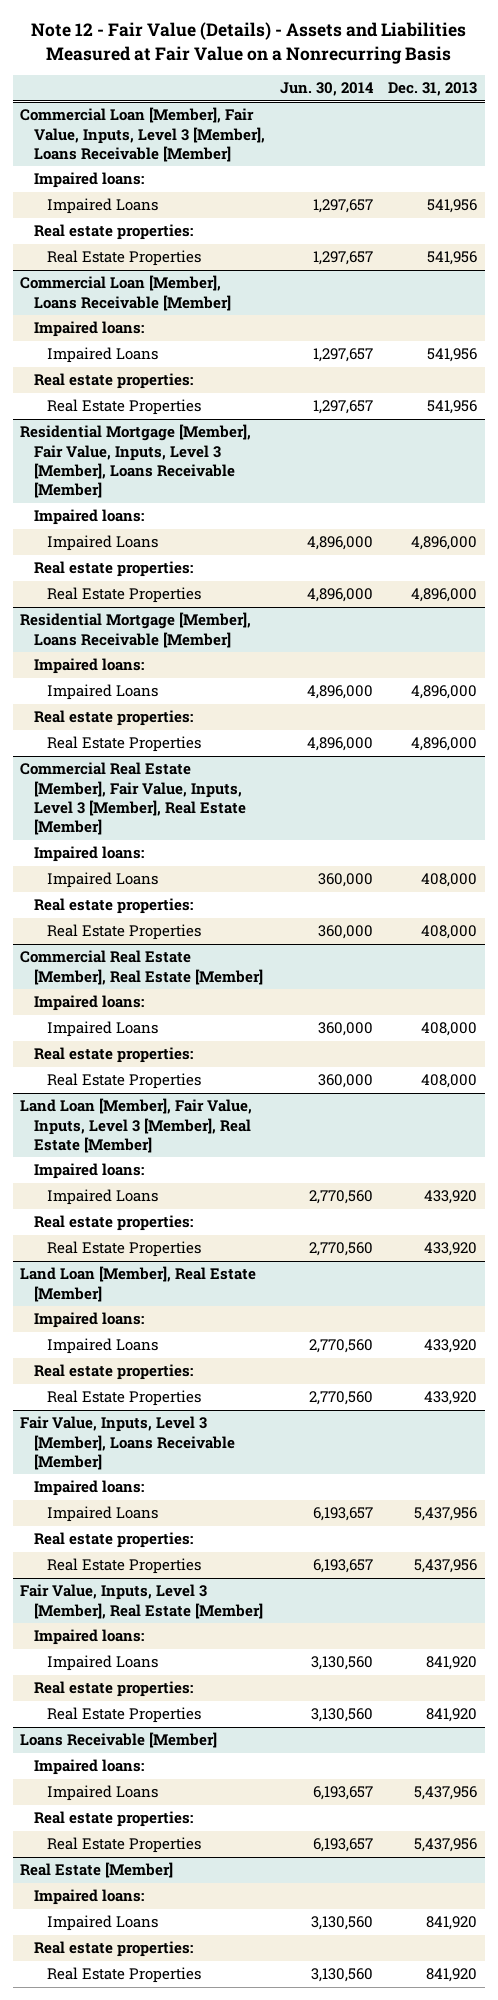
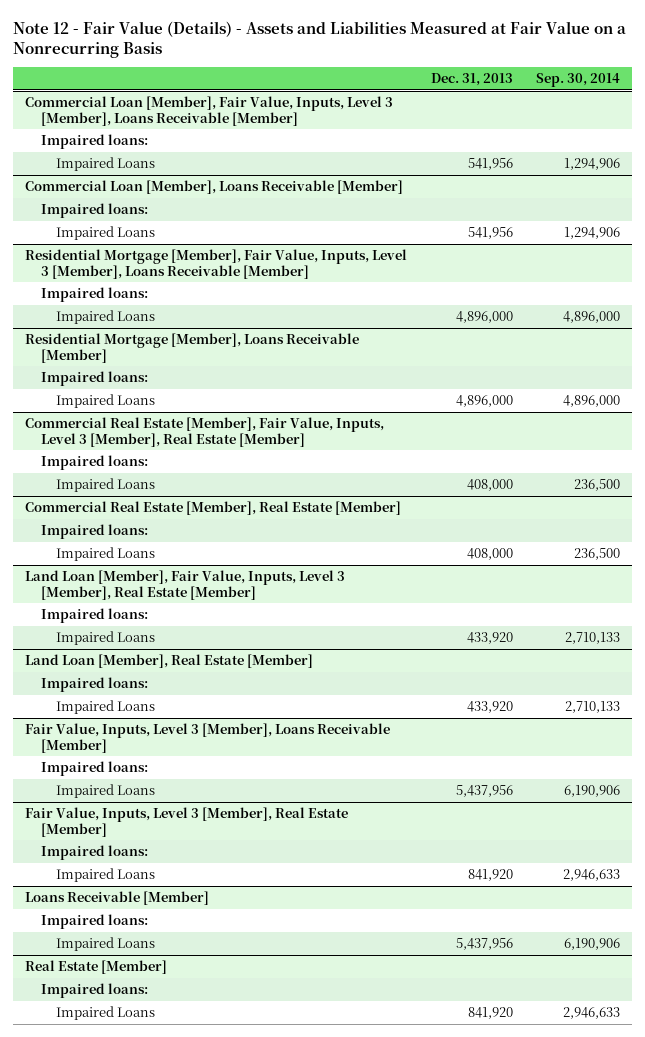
[280,82,375,97] Jun. 30, 2014 -> none
none -> [536,73,621,88] Sep. 30, 2014
[33,224,193,241] Real estate properties: -> none
[47,250,202,267] Real Estate Properties -> none
[33,373,193,390] Real estate properties: -> none
[47,399,202,416] Real Estate Properties -> none
[33,561,193,578] Real estate properties: -> none
[47,587,202,604] Real Estate Properties -> none
[33,710,193,727] Real estate properties: -> none
[47,736,202,753] Real Estate Properties -> none
[33,898,193,915] Real estate properties: -> none
[47,924,202,941] Real Estate Properties -> none
[33,1047,193,1064] Real estate properties: -> none
[47,1073,202,1090] Real Estate Properties -> none
[33,1215,193,1232] Real estate properties: -> none
[47,1241,202,1258] Real Estate Properties -> none
[33,1364,193,1381] Real estate properties: -> none
[47,1390,202,1407] Real Estate Properties -> none
[33,1532,193,1549] Real estate properties: -> none
[47,1558,202,1575] Real Estate Properties -> none
[33,1681,193,1698] Real estate properties: -> none
[47,1707,202,1724] Real Estate Properties -> none
[33,1811,193,1828] Real estate properties: -> none
[47,1837,202,1854] Real Estate Properties -> none
[33,1941,193,1958] Real estate properties: -> none
[47,1967,202,1984] Real Estate Properties -> none

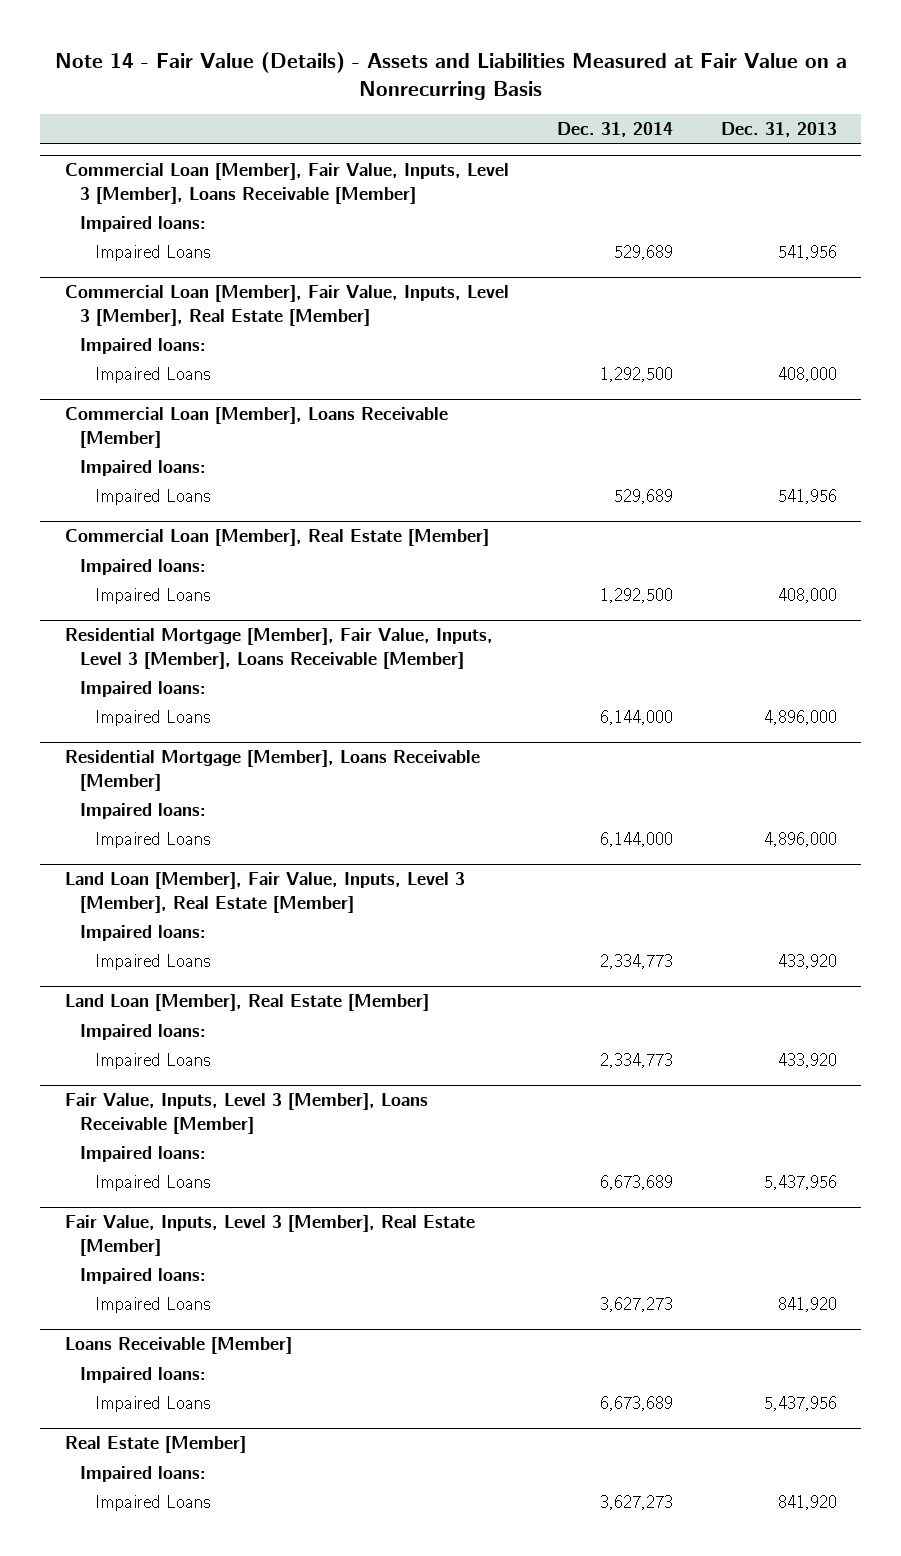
[13,20,627,58] Note 12 - Fair Value (Details) - Assets and Liabilities Measured at Fair Value on a Nonrecurring Basis -> [54,52,847,101] Note 14 - Fair Value (Details) - Assets and Liabilities Measured at Fair Value on a Nonrecurring Basis
[536,73,621,88] Sep. 30, 2014 -> none
none -> [556,121,673,137] Dec. 31, 2014
none -> [64,285,509,326] Commercial Loan [Member], Fair Value, Inputs, Level 3 [Member], Real Estate [Member]
none -> [79,337,206,354] Impaired loans:
none -> [95,366,211,383] Impaired Loans
none -> [64,529,489,547] Commercial Loan [Member], Real Estate [Member]
none -> [79,558,206,575] Impaired loans:
none -> [95,587,211,604] Impaired Loans
[25,417,385,447] Commercial Real Estate [Member], Fair Value, Inputs, Level 3 [Member], Real Estate [Member] -> none
[40,455,148,471] Impaired loans: -> none
[56,478,156,493] Impaired Loans -> none
[25,501,402,516] Commercial Real Estate [Member], Real Estate [Member] -> none
[40,524,148,540] Impaired loans: -> none
[56,547,156,562] Impaired Loans -> none

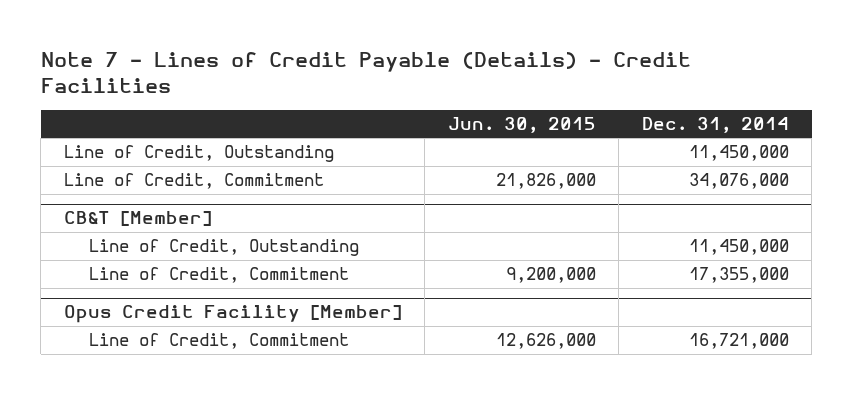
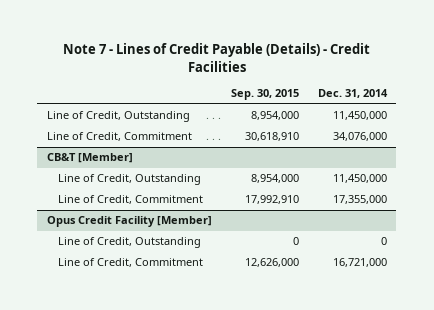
[447,116,596,133] Jun. 30, 2015 -> none
none -> [230,89,299,101] Sep. 30, 2015
none -> [58,237,202,249] Line of Credit, Outstanding

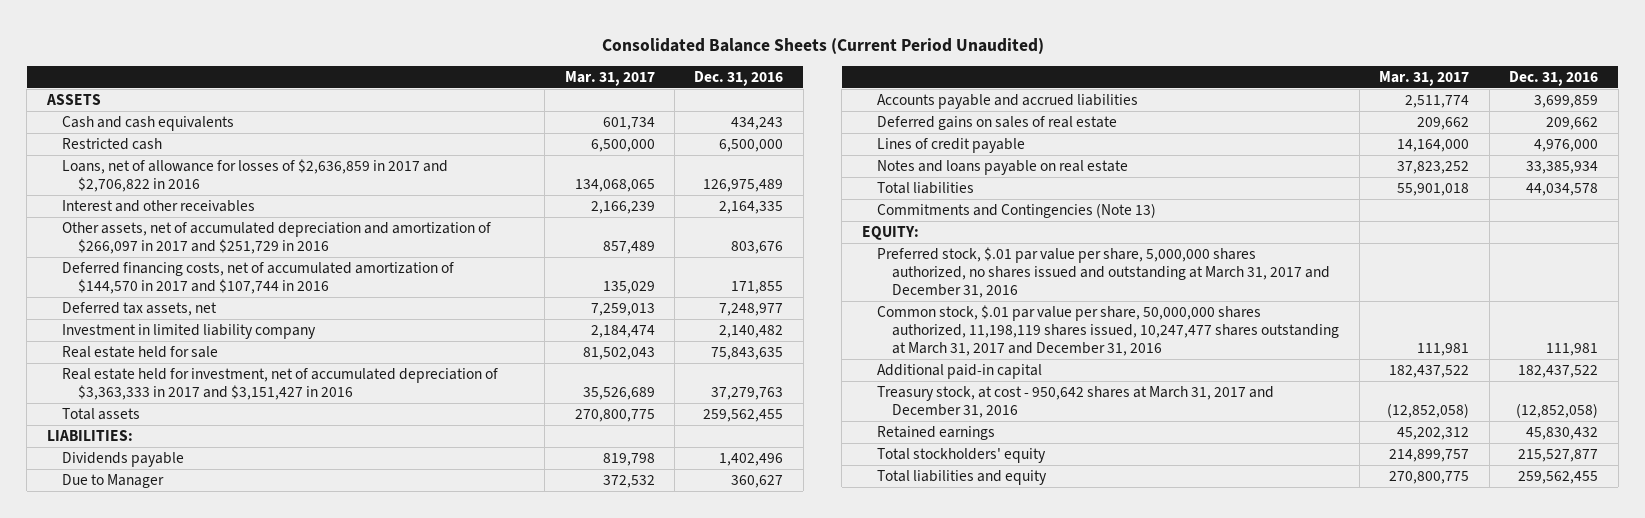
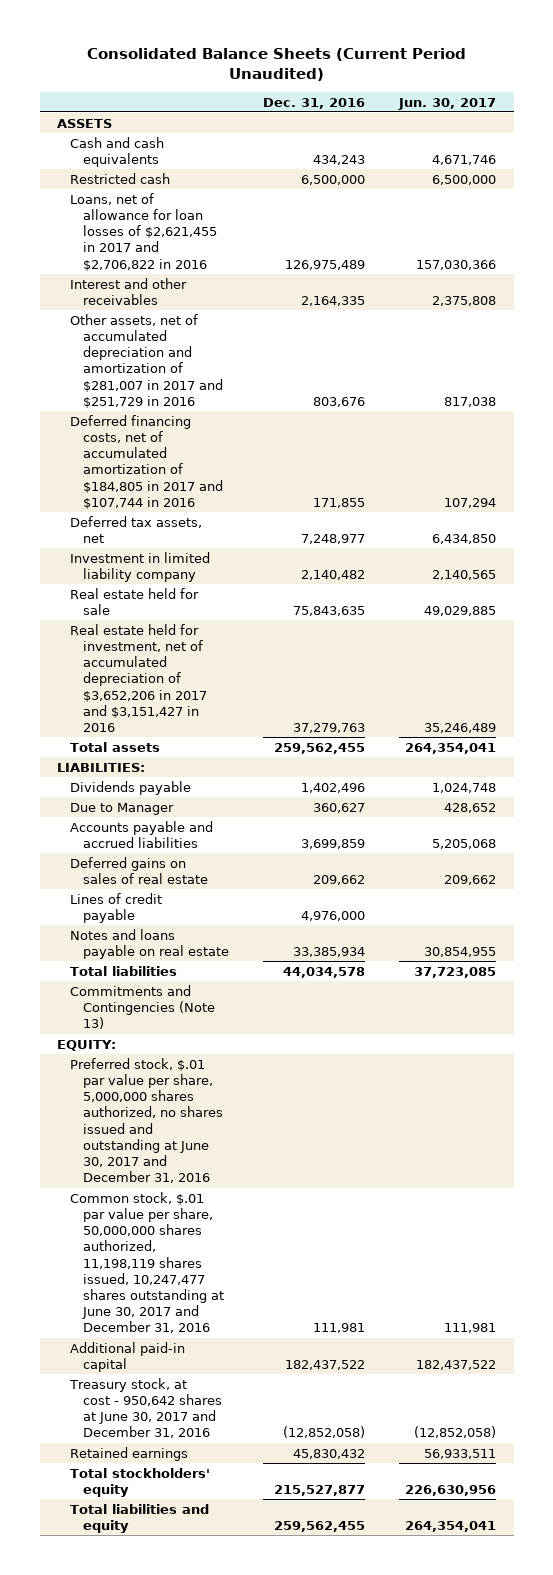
[564,71,655,87] Mar. 31, 2017 -> none
none -> [398,97,497,110] Jun. 30, 2017
[62,159,449,192] Loans, net of allowance for losses of $2,636,859 in 2017 and $2,706,822 in 2016 -> [69,192,217,271] Loans, net of allowance for loan losses of $2,621,455 in 2017 and $2,706,822 in 2016
[62,222,492,254] Other assets, net of accumulated depreciation and amortization of $266,097 in 2017 and $251,729 in 2016 -> [69,313,223,408] Other assets, net of accumulated depreciation and amortization of $281,007 in 2017 and $251,729 in 2016
[62,262,455,294] Deferred financing costs, net of accumulated amortization of $144,570 in 2017 and $107,744 in 2016 -> [69,414,223,509] Deferred financing costs, net of accumulated amortization of $184,805 in 2017 and $107,744 in 2016
[62,368,499,400] Real estate held for investment, net of accumulated depreciation of $3,363,333 in 2017 and $3,151,427 in 2016 -> [69,623,207,733] Real estate held for investment, net of accumulated depreciation of $3,652,206 in 2017 and $3,151,427 in 2016
[876,247,1331,298] Preferred stock, $.01 par value per share, 5,000,000 shares authorized, no shares issued and outstanding at March 31, 2017 and December 31, 2016 -> [69,1057,223,1184] Preferred stock, $.01 par value per share, 5,000,000 shares authorized, no shares issued and outstanding at June 30, 2017 and December 31, 2016
[876,305,1340,356] Common stock, $.01 par value per share, 50,000,000 shares authorized, 11,198,119 shares issued, 10,247,477 shares outstanding at March 31, 2017 and December 31, 2016 -> [69,1191,224,1334] Common stock, $.01 par value per share, 50,000,000 shares authorized, 11,198,119 shares issued, 10,247,477 shares outstanding at June 30, 2017 and December 31, 2016
[876,386,1274,418] Treasury stock, at cost - 950,642 shares at March 31, 2017 and December 31, 2016 -> [68,1377,222,1439] Treasury stock, at cost - 950,642 shares at June 30, 2017 and December 31, 2016

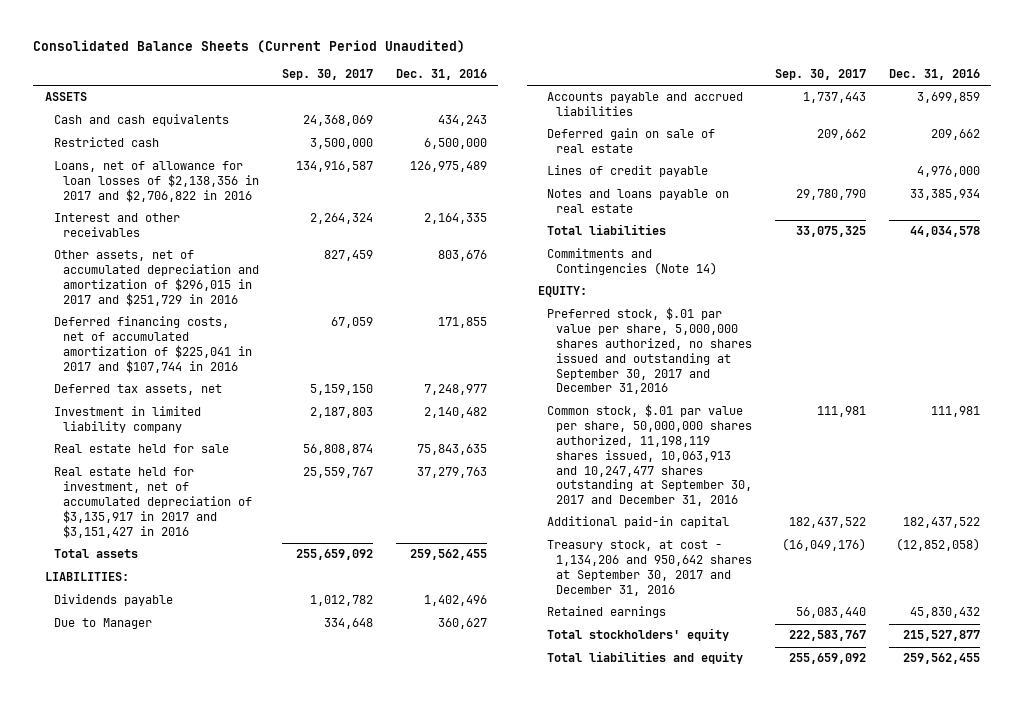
[398,97,497,110] Jun. 30, 2017 -> none
none -> [281,68,373,80] Sep. 30, 2017
[69,192,217,271] Loans, net of allowance for loan losses of $2,621,455 in 2017 and $2,706,822 in 2016 -> [53,161,259,203] Loans, net of allowance for loan losses of $2,138,356 in 2017 and $2,706,822 in 2016
[69,313,223,408] Other assets, net of accumulated depreciation and amortization of $281,007 in 2017 and $251,729 in 2016 -> [53,250,259,306] Other assets, net of accumulated depreciation and amortization of $296,015 in 2017 and $251,729 in 2016
[69,414,223,509] Deferred financing costs, net of accumulated amortization of $184,805 in 2017 and $107,744 in 2016 -> [53,316,252,373] Deferred financing costs, net of accumulated amortization of $225,041 in 2017 and $107,744 in 2016
[69,623,207,733] Real estate held for investment, net of accumulated depreciation of $3,652,206 in 2017 and $3,151,427 in 2016 -> [53,467,252,538] Real estate held for investment, net of accumulated depreciation of $3,135,917 in 2017 and $3,151,427 in 2016
[69,856,208,884] Deferred gains on sales of real estate -> [546,128,715,154] Deferred gain on sale of real estate
[69,984,215,1030] Commitments and Contingencies (Note 13) -> [546,248,718,276] Commitments and Contingencies (Note 14)
[69,1057,223,1184] Preferred stock, $.01 par value per share, 5,000,000 shares authorized, no shares issued and outstanding at June 30, 2017 and December 31, 2016 -> [546,307,753,395] Preferred stock, $.01 par value per share, 5,000,000 shares authorized, no shares issued and outstanding at September 30, 2017 and December 31,2016
[69,1191,224,1334] Common stock, $.01 par value per share, 50,000,000 shares authorized, 11,198,119 shares issued, 10,247,477 shares outstanding at June 30, 2017 and December 31, 2016 -> [546,404,753,507] Common stock, $.01 par value per share, 50,000,000 shares authorized, 11,198,119 shares issued, 10,063,913 and 10,247,477 shares outstanding at September 30, 2017 and December 31, 2016
[68,1377,222,1439] Treasury stock, at cost - 950,642 shares at June 30, 2017 and December 31, 2016 -> [546,540,753,596] Treasury stock, at cost - 1,134,206 and 950,642 shares at September 30, 2017 and December 31, 2016

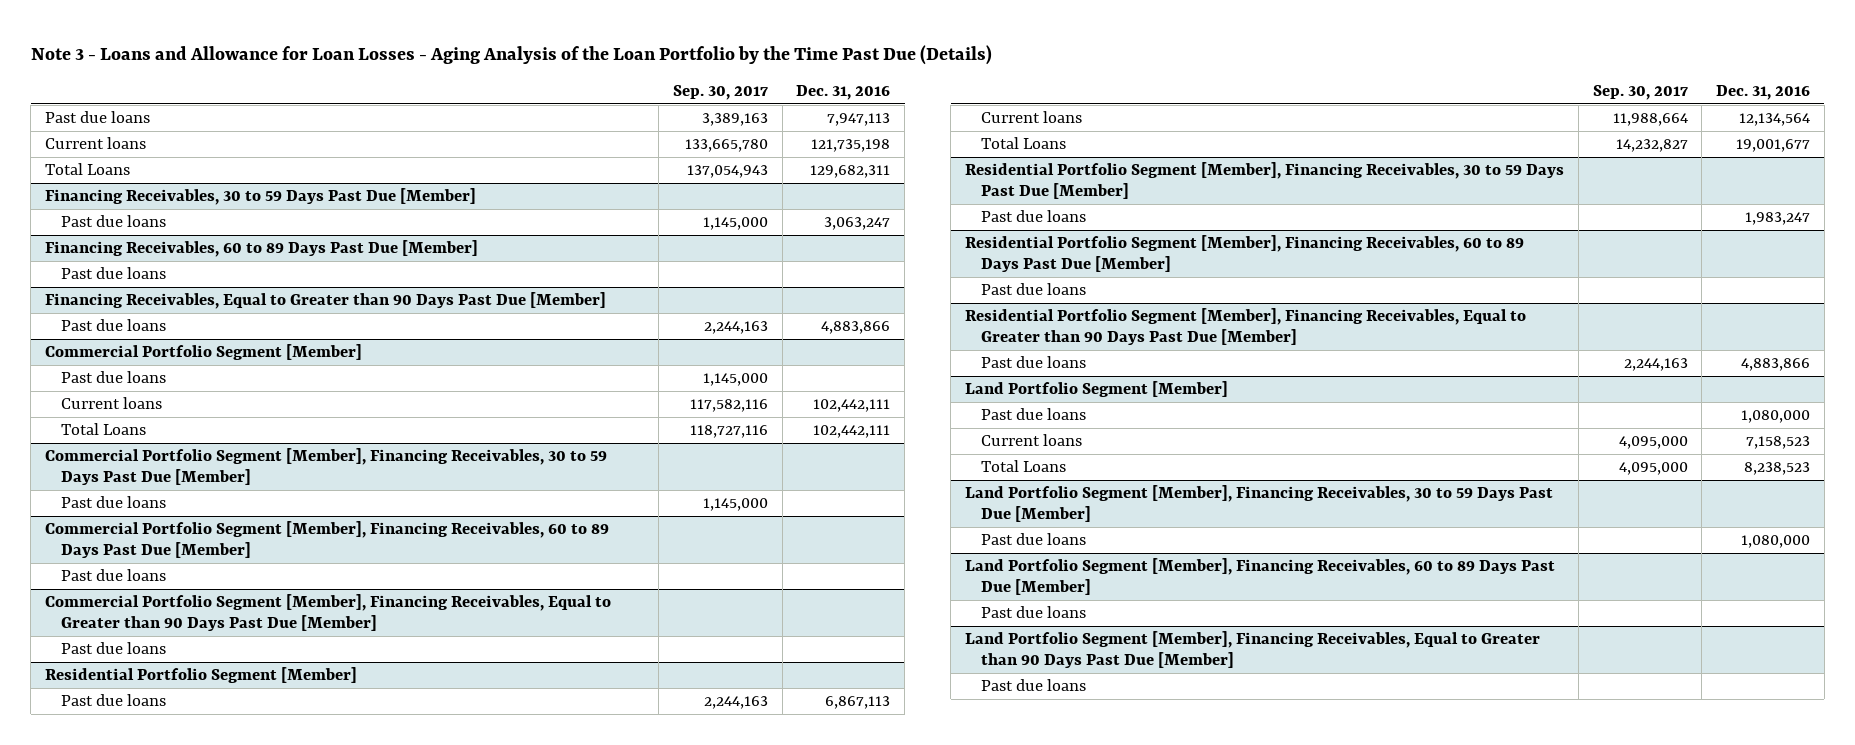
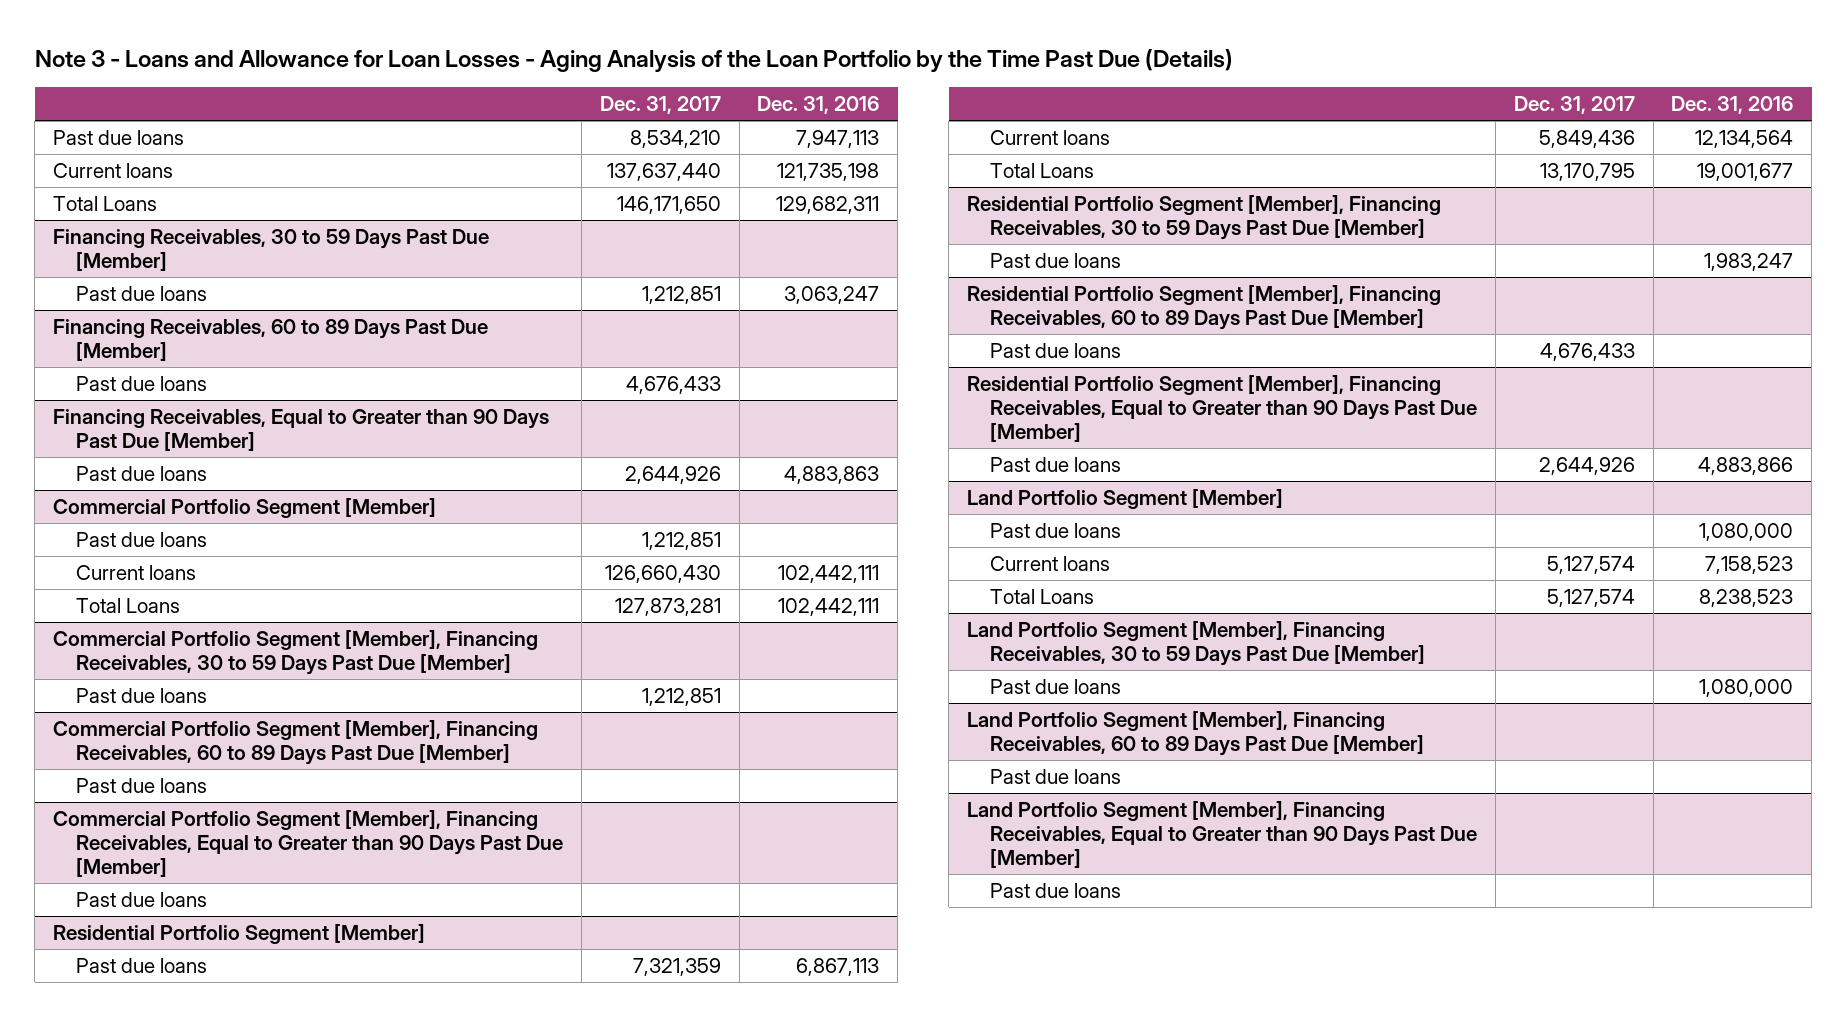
[672,85,768,101] Sep. 30, 2017 -> none
none -> [599,96,721,115] Dec. 31, 2017
[821,321,891,335] 4,883,866 -> [784,466,880,485] 4,883,863

